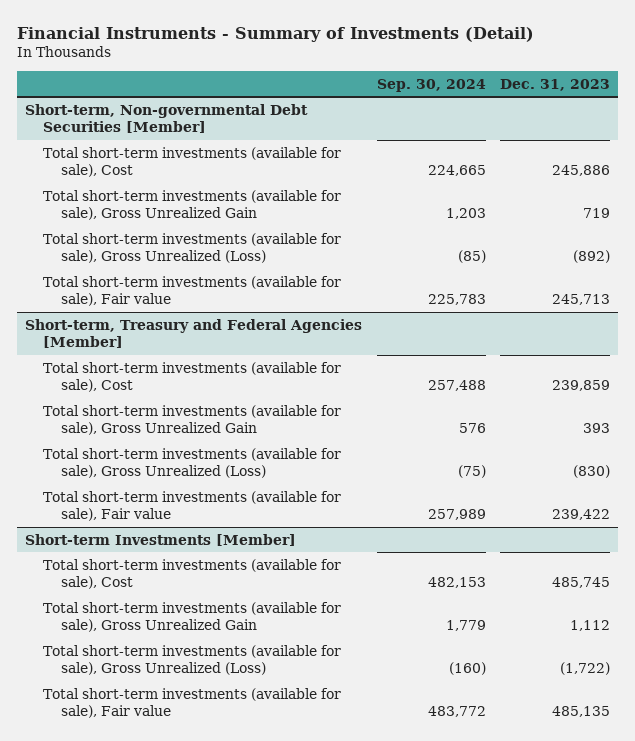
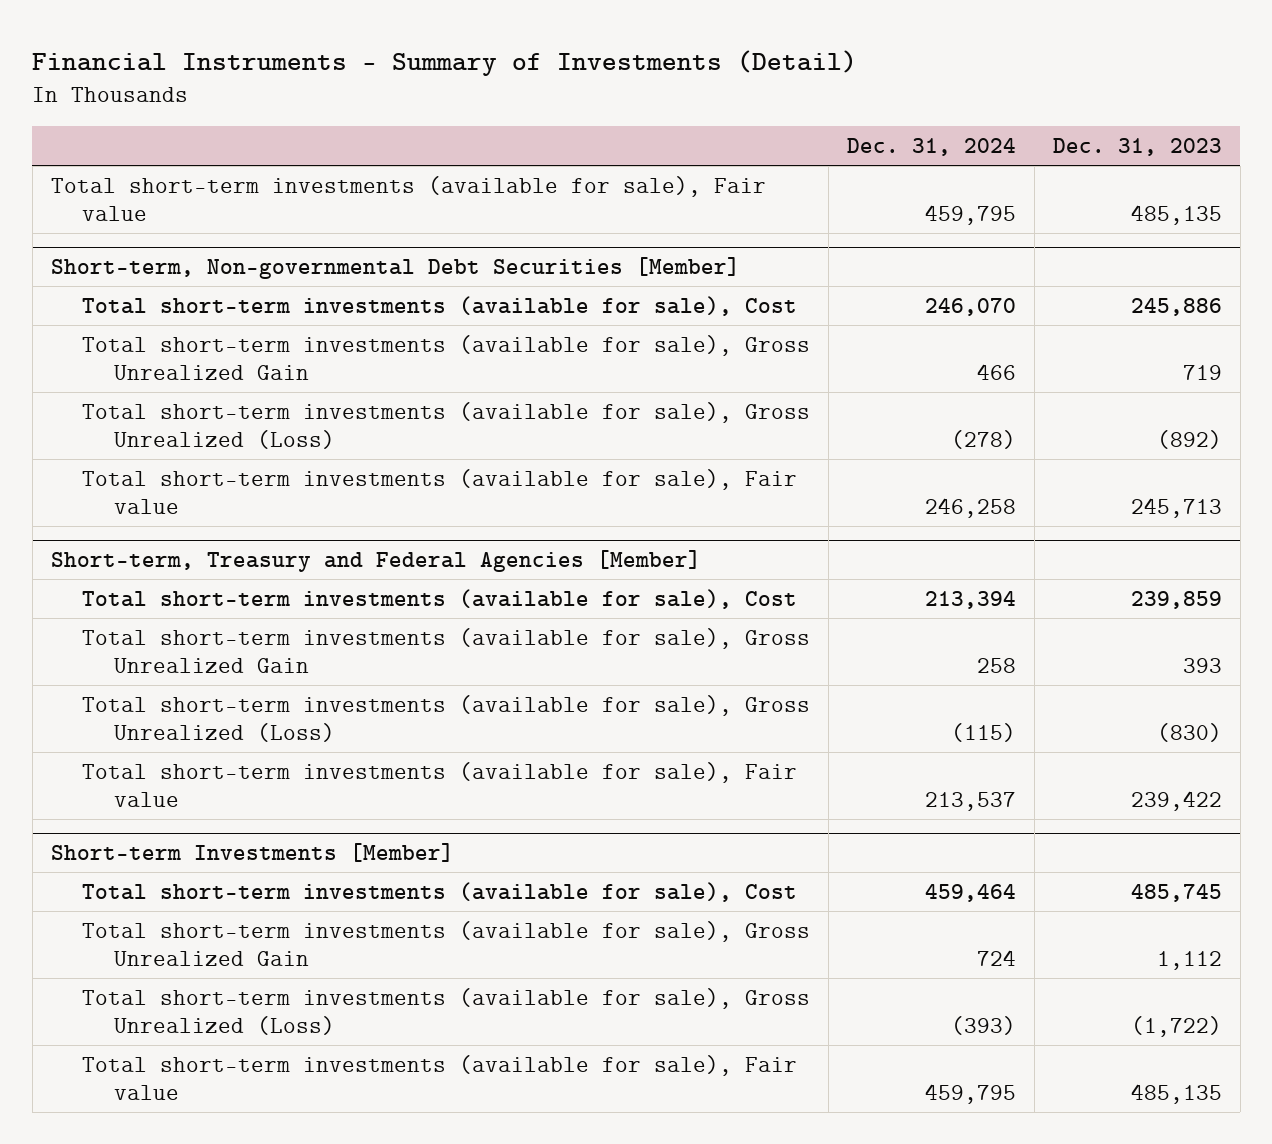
[376,78,486,92] Sep. 30, 2024 -> none
none -> [847,138,1017,157] Dec. 31, 2024
none -> [50,175,766,221] Total short-term investments (available for sale), Fair value

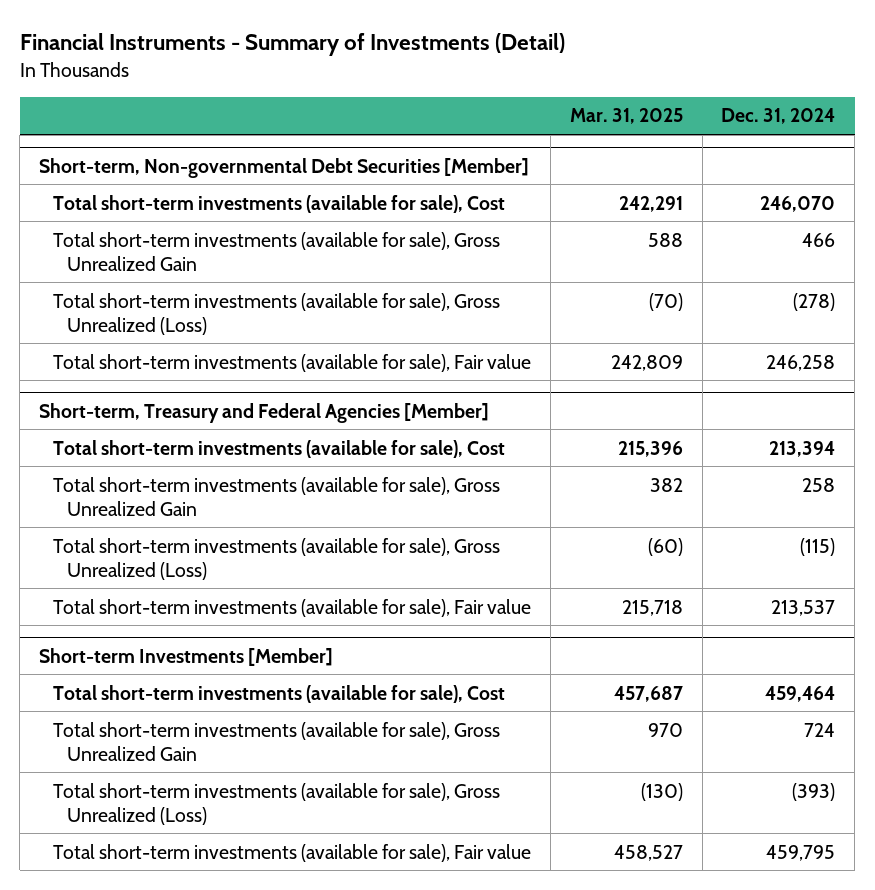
[1052,138,1222,157] Dec. 31, 2023 -> none
none -> [569,108,683,125] Mar. 31, 2025
[50,175,766,221] Total short-term investments (available for sale), Fair value -> none

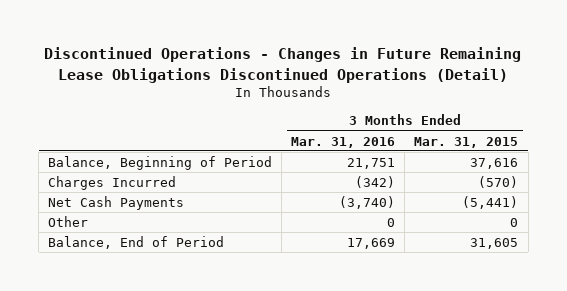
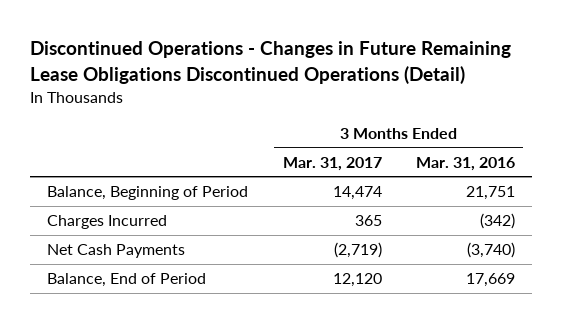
[414,136,519,148] Mar. 31, 2015 -> none
none -> [282,156,382,171] Mar. 31, 2017
[48,215,89,227] Other -> none

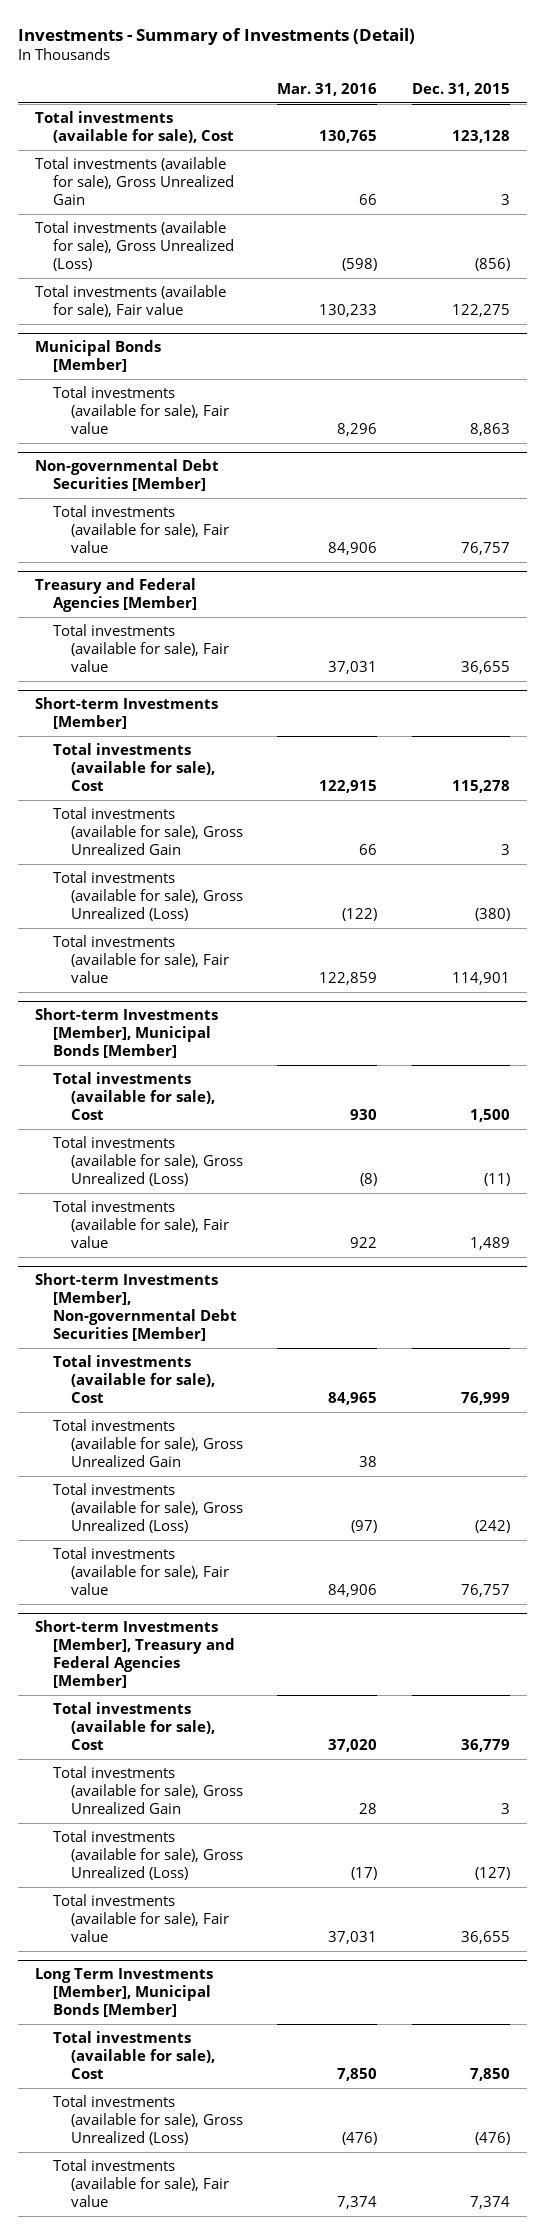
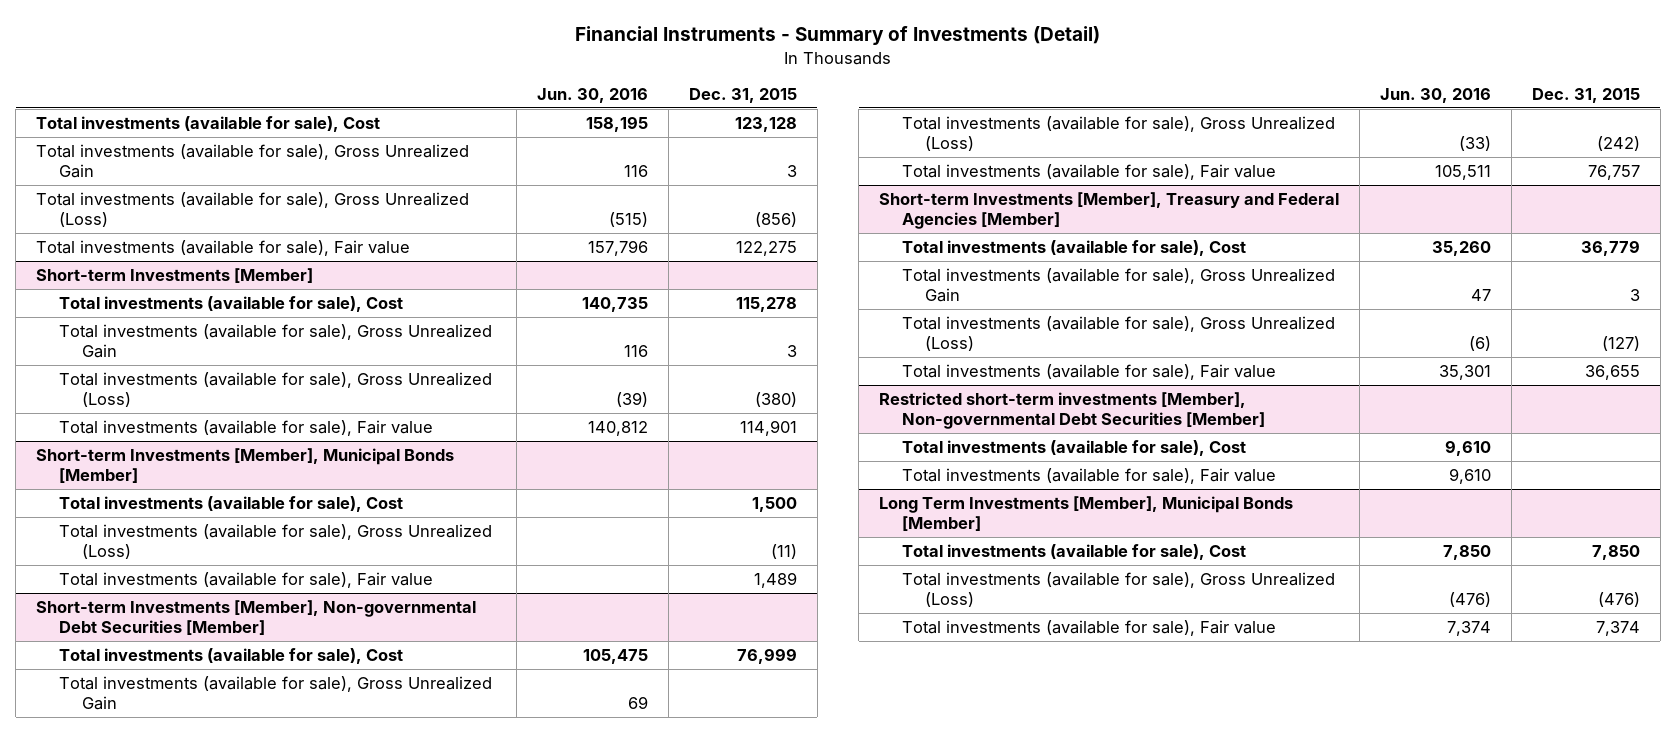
[18,27,416,45] Investments - Summary of Investments (Detail) -> [575,26,1101,46] Financial Instruments - Summary of Investments (Detail)
[277,82,378,96] Mar. 31, 2016 -> none
none -> [537,88,649,104] Jun. 30, 2016
[35,339,162,373] Municipal Bonds [Member] -> none
[53,385,229,435] Total investments (available for sale), Fair value -> none
[35,458,220,492] Non-governmental Debt Securities [Member] -> none
[53,504,229,554] Total investments (available for sale), Fair value -> none
[35,577,198,613] Treasury and Federal Agencies [Member] -> none
[53,623,229,673] Total investments (available for sale), Fair value -> none
none -> [879,391,1266,429] Restricted short-term investments [Member], Non-governmental Debt Securities [Member]
none -> [902,439,1247,456] Total investments (available for sale), Cost
none -> [902,467,1277,484] Total investments (available for sale), Fair value

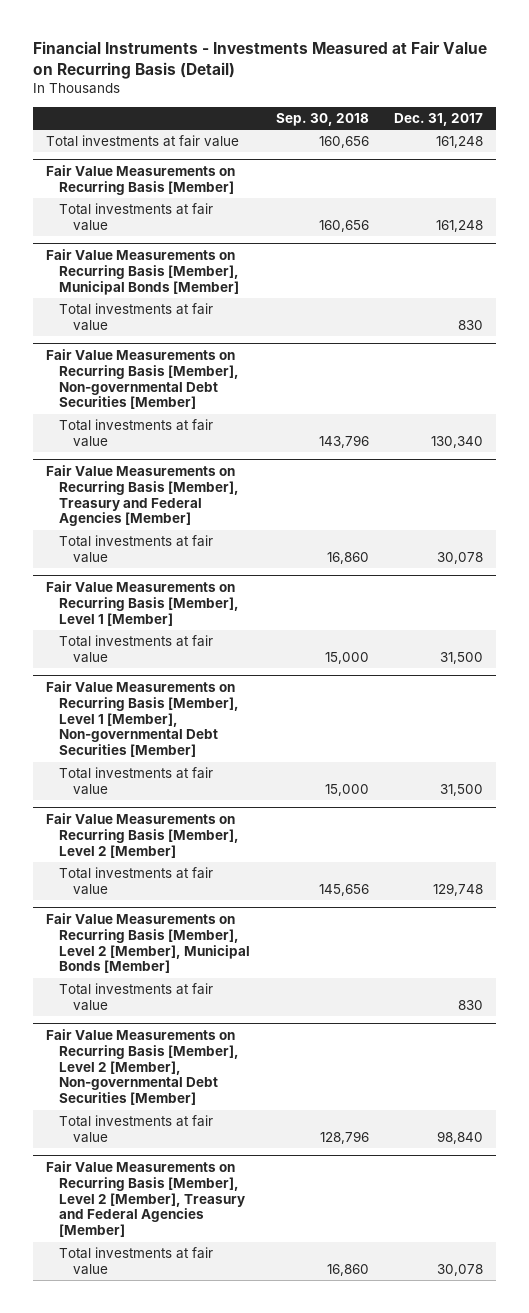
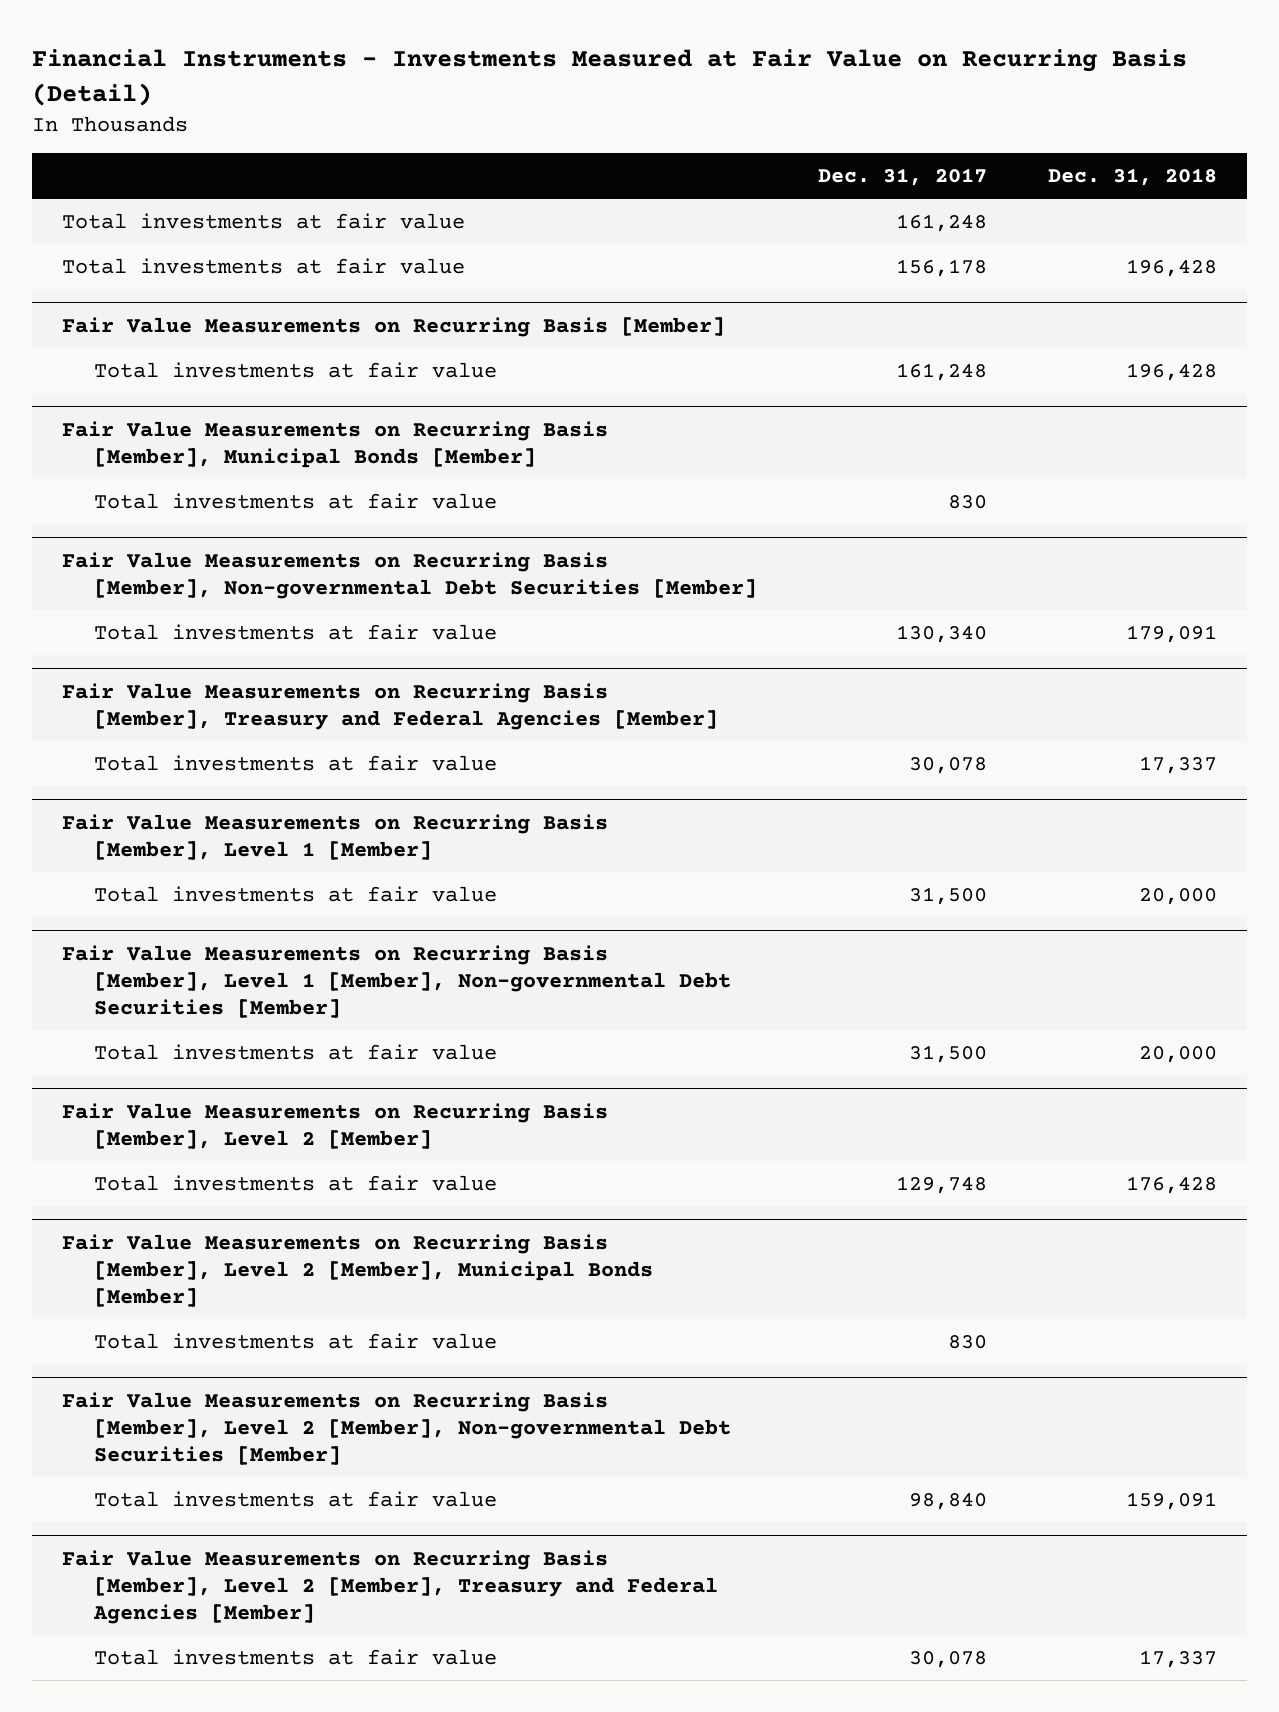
[275,112,369,126] Sep. 30, 2018 -> none
none -> [1047,168,1217,187] Dec. 31, 2018
none -> [62,257,466,274] Total investments at fair value

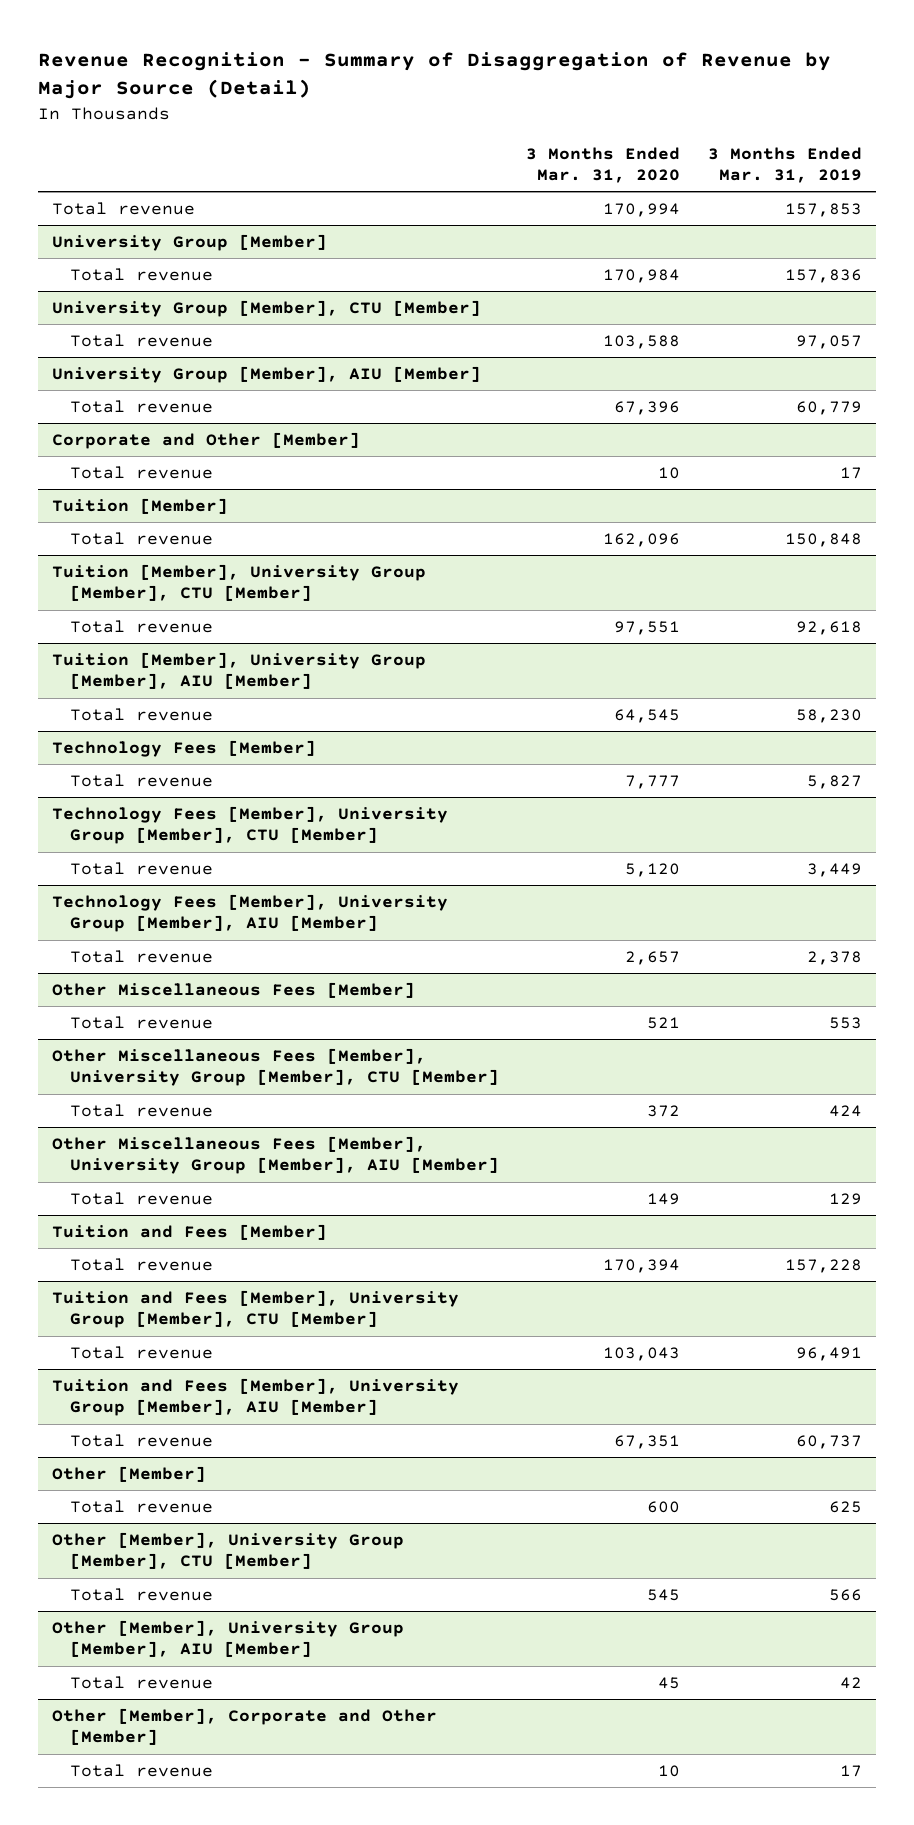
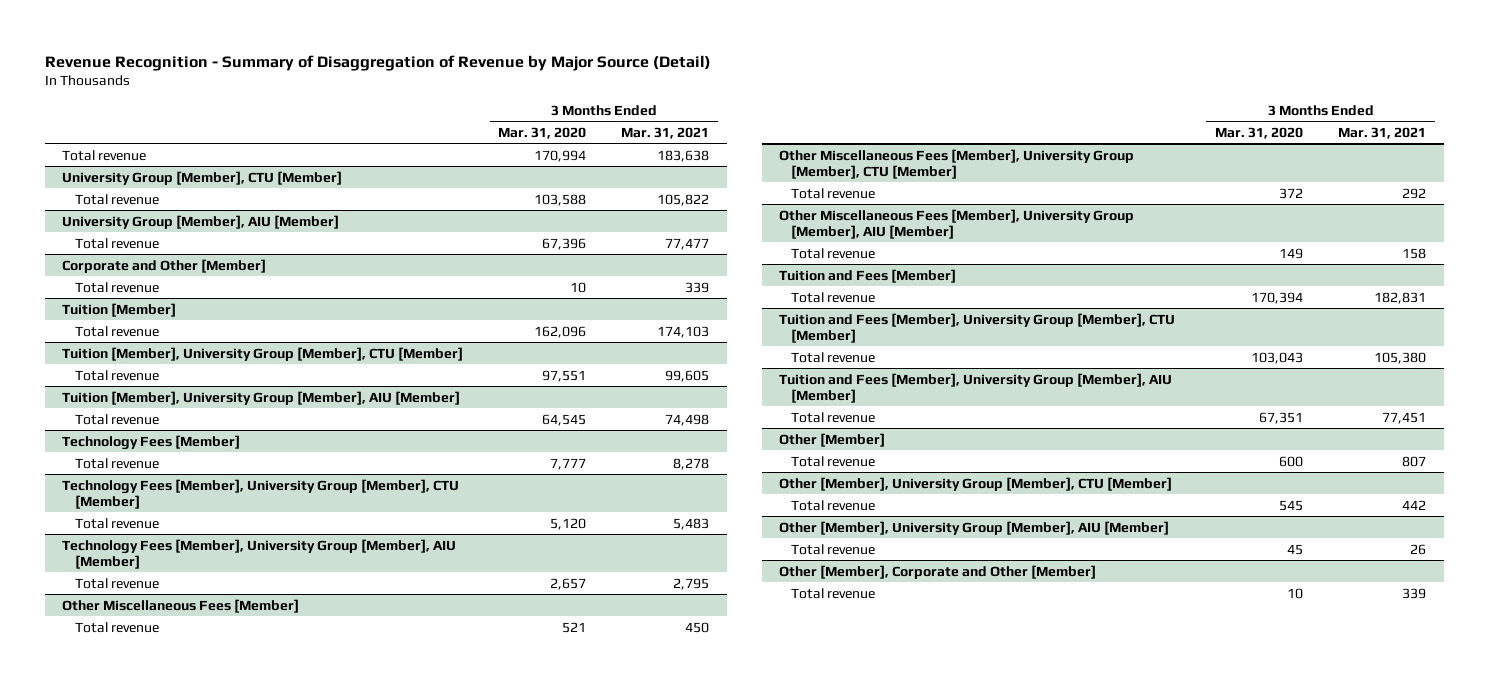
[708,146,863,184] 3 Months Ended Mar. 31, 2019 -> none
none -> [621,126,710,139] Mar. 31, 2021
[51,233,327,251] University Group [Member] -> none
[69,267,213,281] Total revenue -> none

